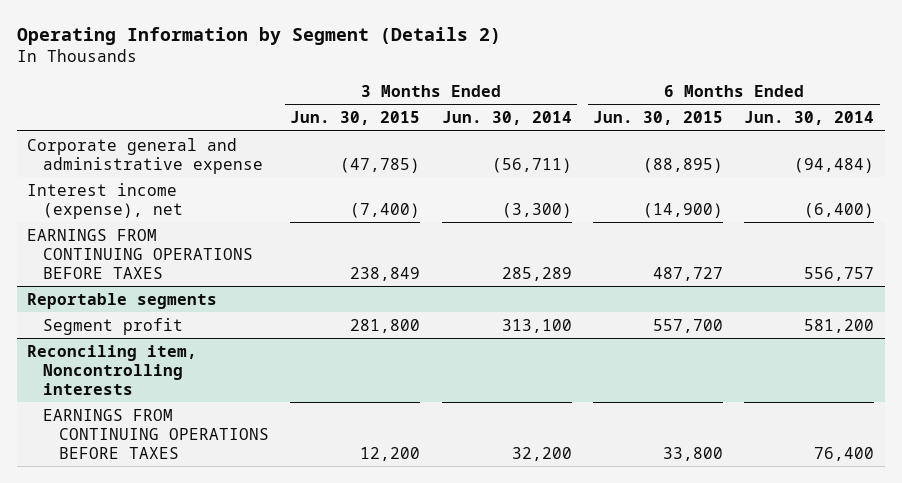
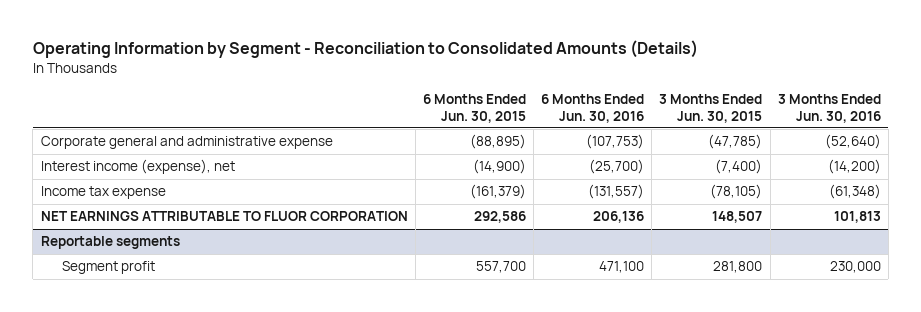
[16,27,501,46] Operating Information by Segment (Details 2) -> [32,40,698,59] Operating Information by Segment - Reconciliation to Consolidated Amounts (Details)
[441,111,572,126] Jun. 30, 2014 -> none
[744,111,875,126] Jun. 30, 2014 -> none
none -> [541,93,645,123] 6 Months Ended Jun. 30, 2016
none -> [777,93,881,123] 3 Months Ended Jun. 30, 2016
[27,228,254,279] EARNINGS FROM CONTINUING OPERATIONS BEFORE TAXES -> none
none -> [40,186,166,200] Income tax expense
none -> [40,211,408,222] NET EARNINGS ATTRIBUTABLE TO FLUOR CORPORATION
[27,344,198,395] Reconciling item, Noncontrolling interests -> none
[43,408,270,459] EARNINGS FROM CONTINUING OPERATIONS BEFORE TAXES -> none

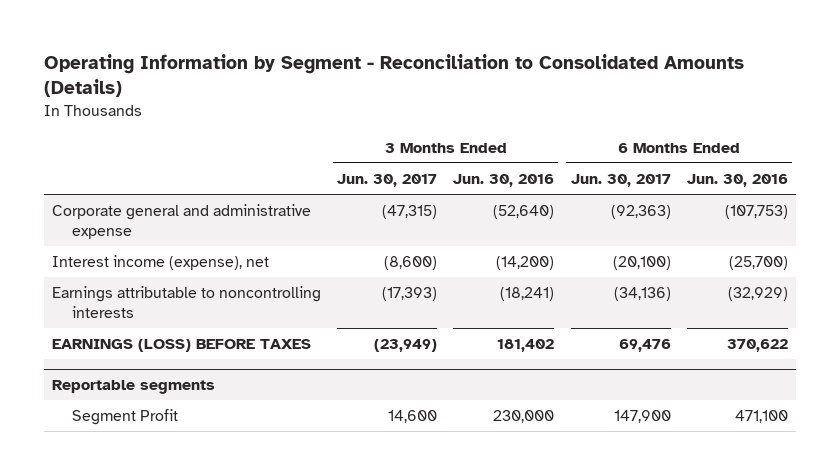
[422,93,526,123] 6 Months Ended Jun. 30, 2015 -> none
[659,93,763,123] 3 Months Ended Jun. 30, 2015 -> none
none -> [337,173,438,187] Jun. 30, 2017
none -> [570,173,671,187] Jun. 30, 2017
[40,186,166,200] Income tax expense -> none
[40,211,408,222] NET EARNINGS ATTRIBUTABLE TO FLUOR CORPORATION -> none
none -> [52,286,322,319] Earnings attributable to noncontrolling interests
none -> [52,339,312,353] EARNINGS (LOSS) BEFORE TAXES
[61,261,155,275] Segment profit -> [71,409,178,426] Segment Profit

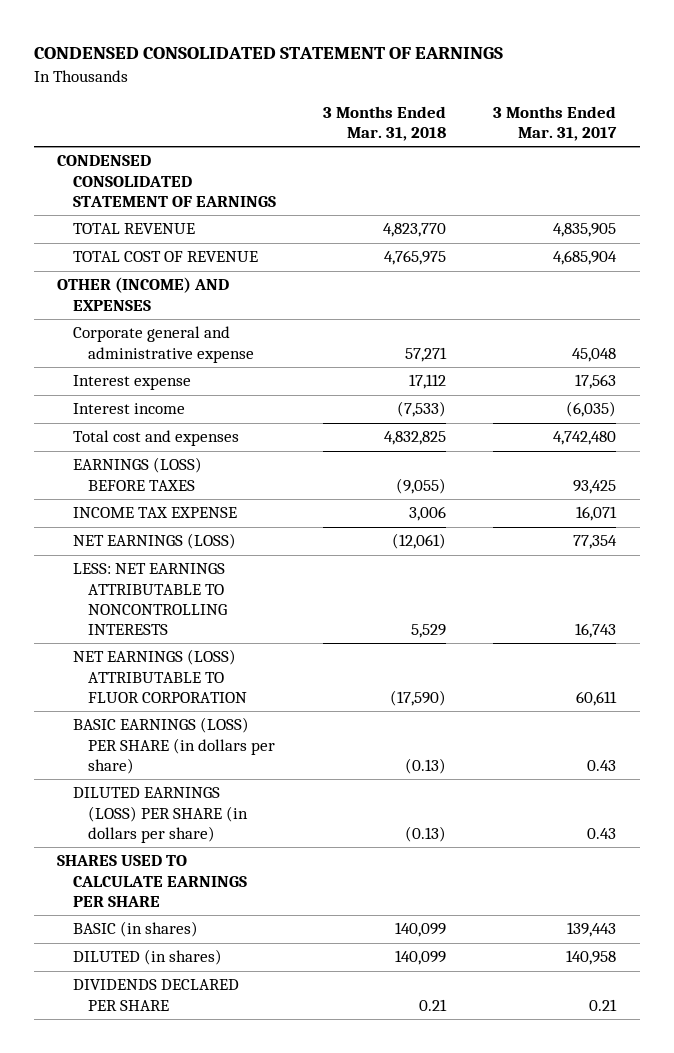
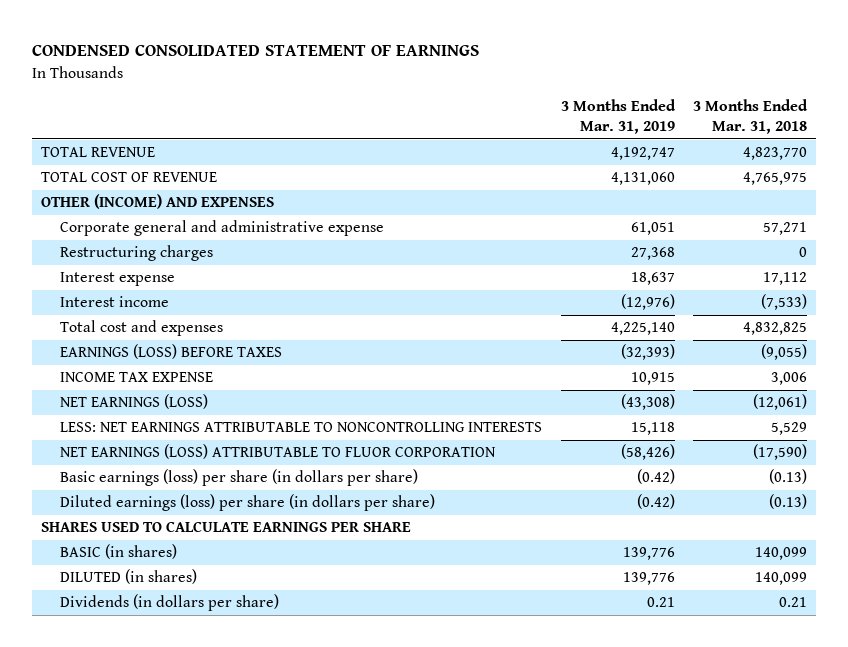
[493,105,618,141] 3 Months Ended Mar. 31, 2017 -> none
none -> [560,98,676,135] 3 Months Ended Mar. 31, 2019
[57,155,276,207] CONDENSED CONSOLIDATED STATEMENT OF EARNINGS -> none
none -> [60,245,214,262] Restructuring charges
[72,717,276,774] BASIC EARNINGS (LOSS) PER SHARE (in dollars per share) -> [60,469,419,487] Basic earnings (loss) per share (in dollars per share)
[72,787,249,843] DILUTED EARNINGS (LOSS) PER SHARE (in dollars per share) -> [60,494,436,512] Diluted earnings (loss) per share (in dollars per share)
[72,979,239,1011] DIVIDENDS DECLARED PER SHARE -> [60,594,280,612] Dividends (in dollars per share)

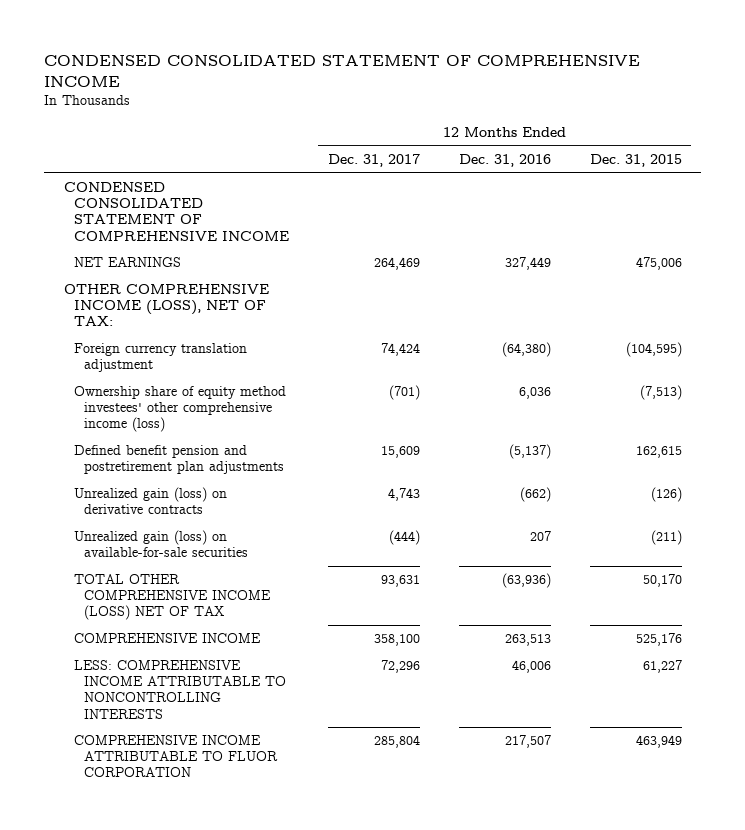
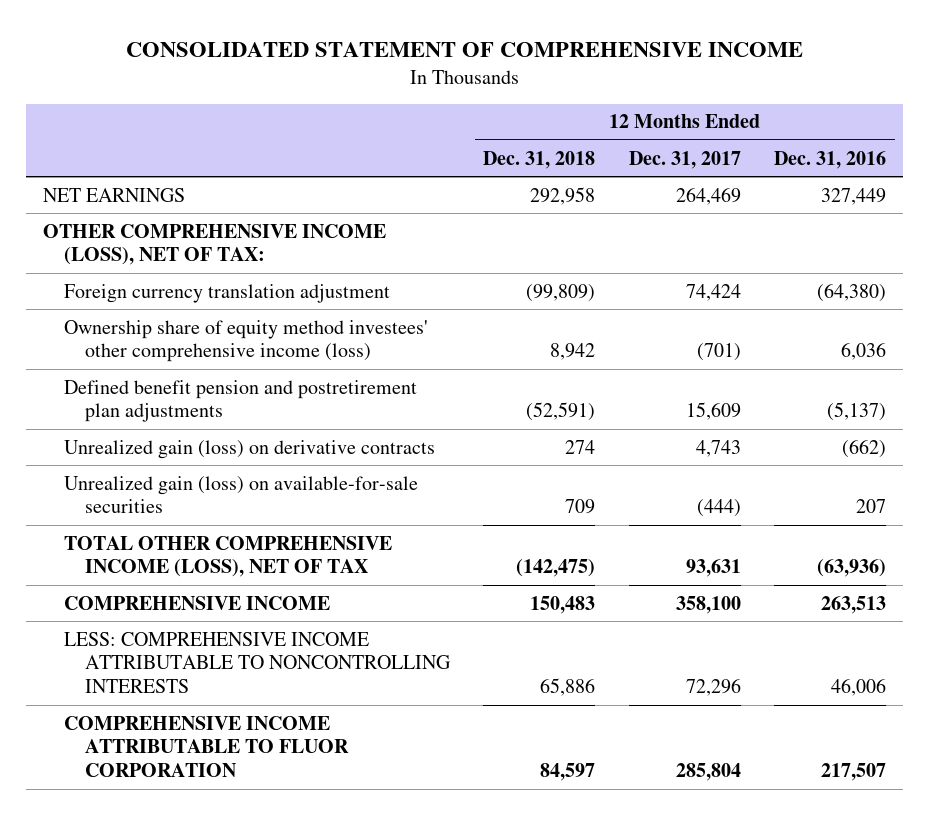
[44,54,641,87] CONDENSED CONSOLIDATED STATEMENT OF COMPREHENSIVE INCOME -> [125,42,803,58] CONSOLIDATED STATEMENT OF COMPREHENSIVE INCOME
[589,153,682,167] Dec. 31, 2015 -> none
none -> [483,150,596,169] Dec. 31, 2018
[63,182,289,241] CONDENSED CONSOLIDATED STATEMENT OF COMPREHENSIVE INCOME -> none
[73,574,271,621] TOTAL OTHER COMPREHENSIVE INCOME (LOSS) NET OF TAX -> [63,535,392,578] TOTAL OTHER COMPREHENSIVE INCOME (LOSS), NET OF TAX

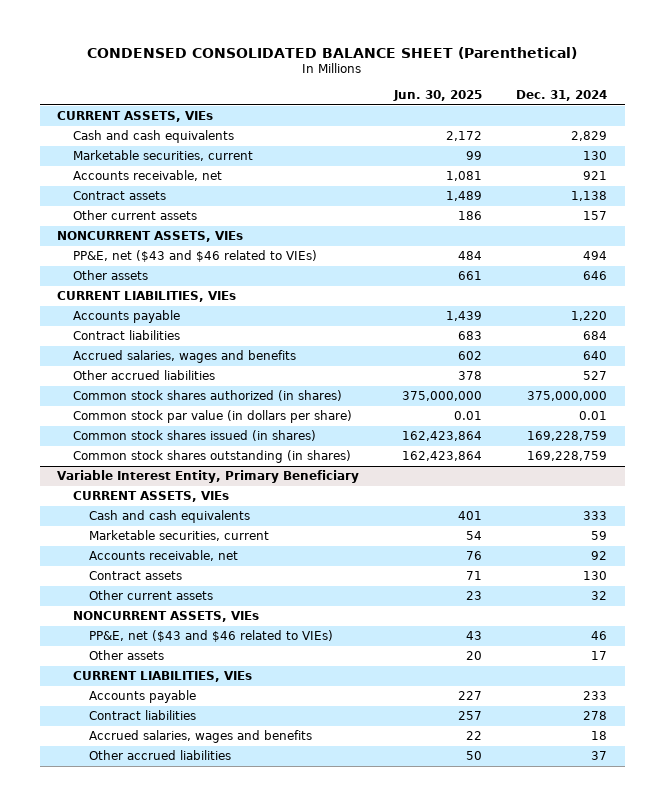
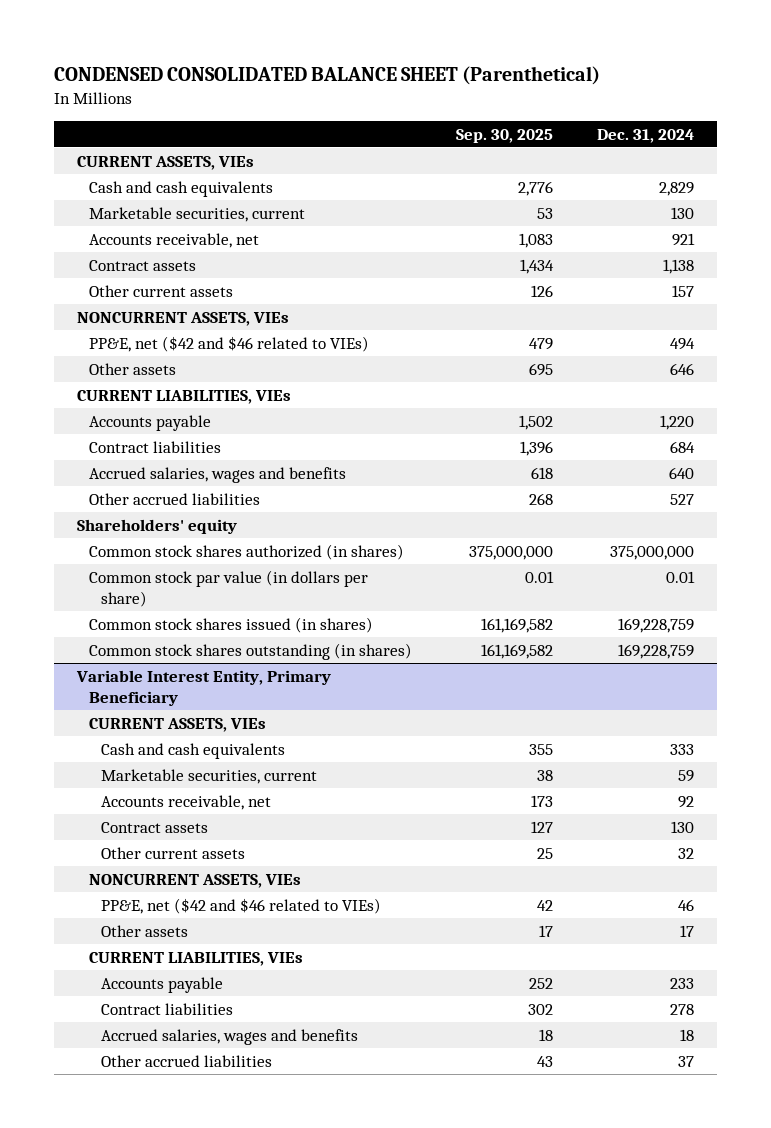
[392,90,482,102] Jun. 30, 2025 -> none
none -> [456,128,554,143] Sep. 30, 2025
[72,250,317,263] PP&E, net ($43 and $46 related to VIEs) -> [88,335,369,352] PP&E, net ($42 and $46 related to VIEs)
none -> [76,518,237,534] Shareholders' equity
[88,630,333,643] PP&E, net ($43 and $46 related to VIEs) -> [101,897,382,914] PP&E, net ($42 and $46 related to VIEs)

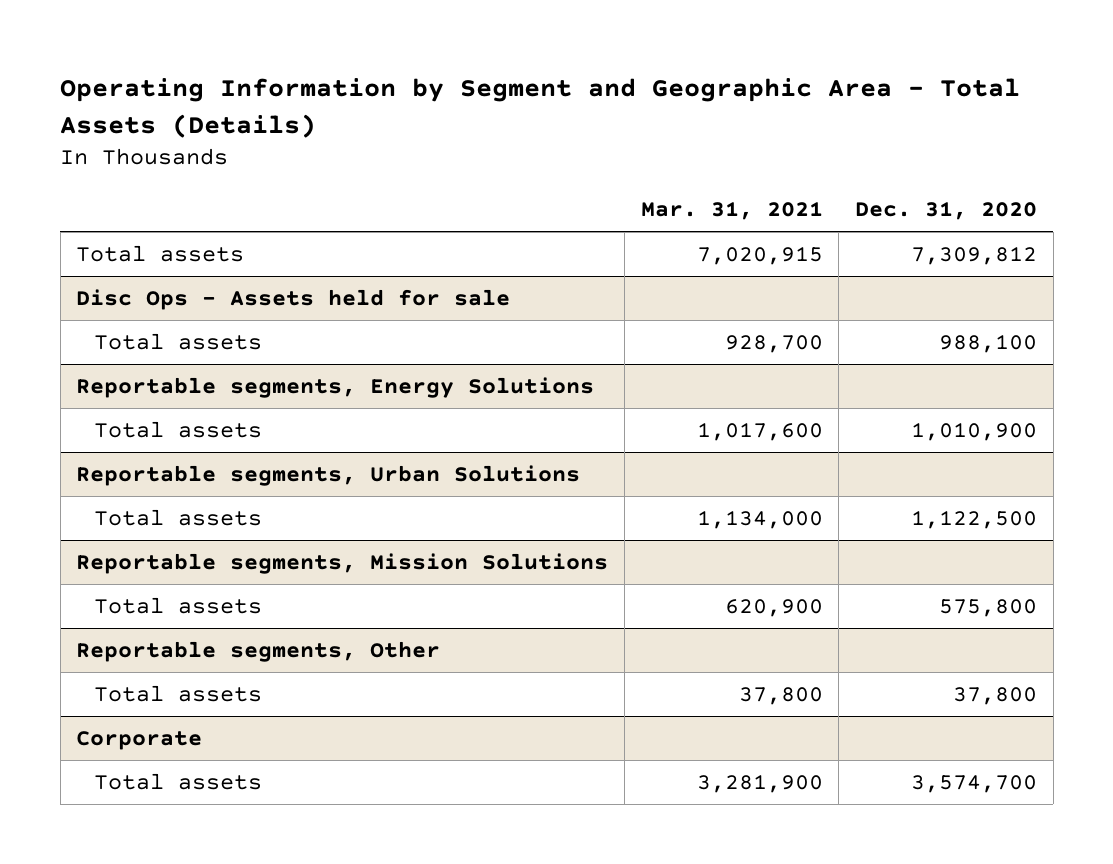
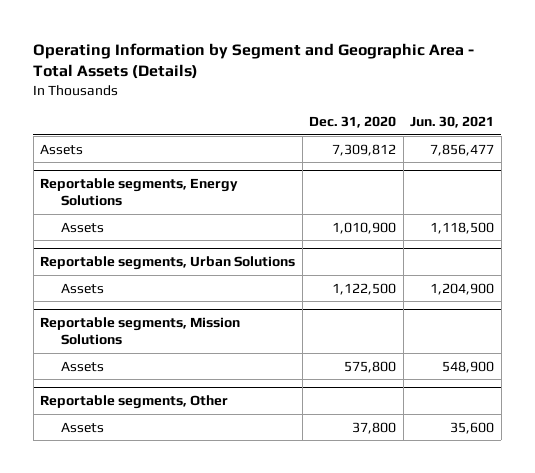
[640,201,823,221] Mar. 31, 2021 -> none
none -> [410,116,495,129] Jun. 30, 2021
[76,288,511,310] Disc Ops - Assets held for sale -> none
[93,332,262,350] Total assets -> none
[76,244,245,262] Total assets -> [40,143,84,155] Assets
[93,420,262,438] Total assets -> [61,221,105,233] Assets
[93,508,262,526] Total assets -> [61,282,105,294] Assets
[93,596,262,614] Total assets -> [61,360,105,372] Assets
[76,730,203,750] Corporate -> none
[93,772,262,790] Total assets -> none
[93,684,262,702] Total assets -> [61,421,105,433] Assets

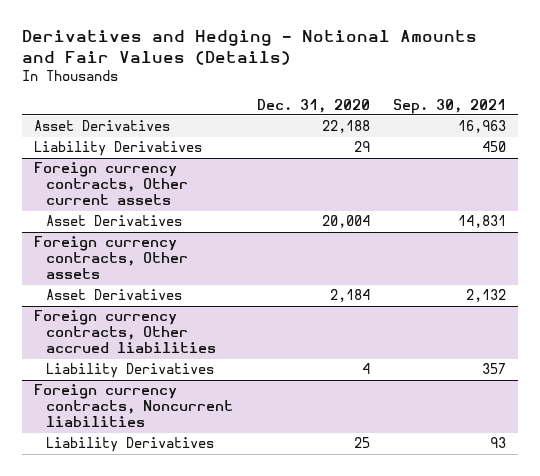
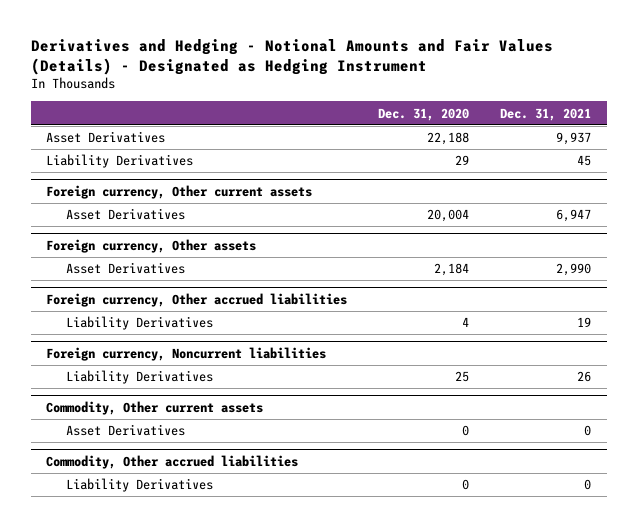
[21,30,477,66] Derivatives and Hedging - Notional Amounts and Fair Values (Details) -> [30,38,553,75] Derivatives and Hedging - Notional Amounts and Fair Values (Details) - Designated as Hedging Instrument
[393,98,507,114] Sep. 30, 2021 -> none
none -> [500,107,592,121] Dec. 31, 2021
[33,162,189,206] Foreign currency contracts, Other current assets -> [46,184,313,199] Foreign currency, Other current assets
[33,236,189,280] Foreign currency contracts, Other assets -> [46,238,257,253] Foreign currency, Other assets
[33,310,217,354] Foreign currency contracts, Other accrued liabilities -> [46,292,348,307] Foreign currency, Other accrued liabilities
[33,384,234,428] Foreign currency contracts, Noncurrent liabilities -> [46,346,327,361] Foreign currency, Noncurrent liabilities
none -> [46,400,264,415] Commodity, Other current assets
none -> [65,424,185,437] Asset Derivatives
none -> [46,454,299,469] Commodity, Other accrued liabilities
none -> [65,478,213,493] Liability Derivatives

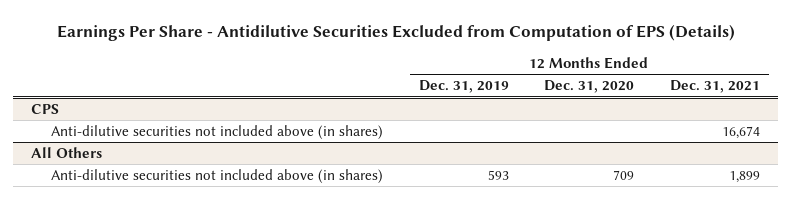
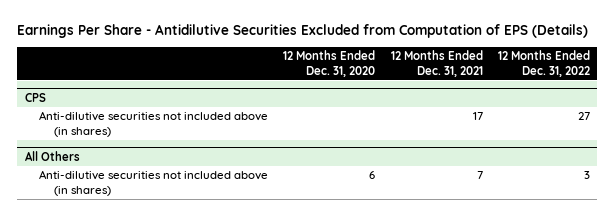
[418,80,509,94] Dec. 31, 2019 -> none
none -> [497,50,590,77] 12 Months Ended Dec. 31, 2022
[722,126,761,140] 16,674 -> [472,112,483,121] 17
[613,170,635,181] 709 -> [369,171,376,180] 6
[729,171,761,184] 1,899 -> [476,171,483,180] 7

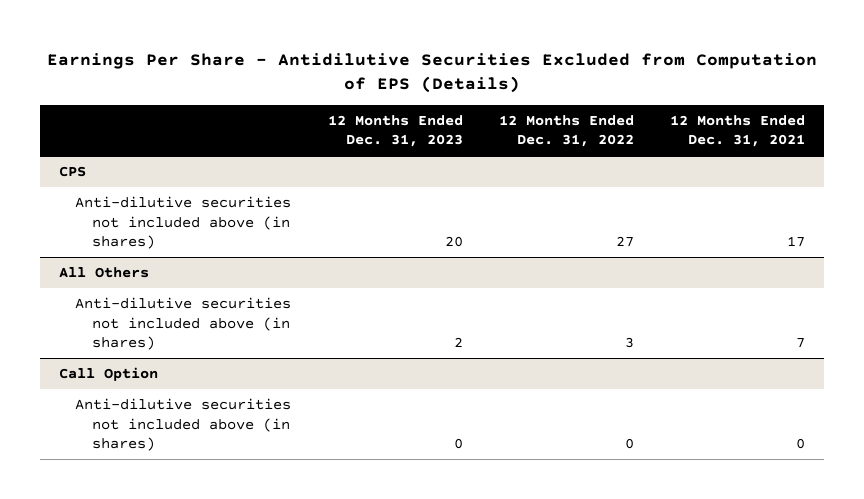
[283,50,376,77] 12 Months Ended Dec. 31, 2020 -> none
none -> [327,114,463,148] 12 Months Ended Dec. 31, 2023
none -> [58,367,158,382] Call Option
none -> [75,398,292,452] Anti-dilutive securities not included above (in shares)

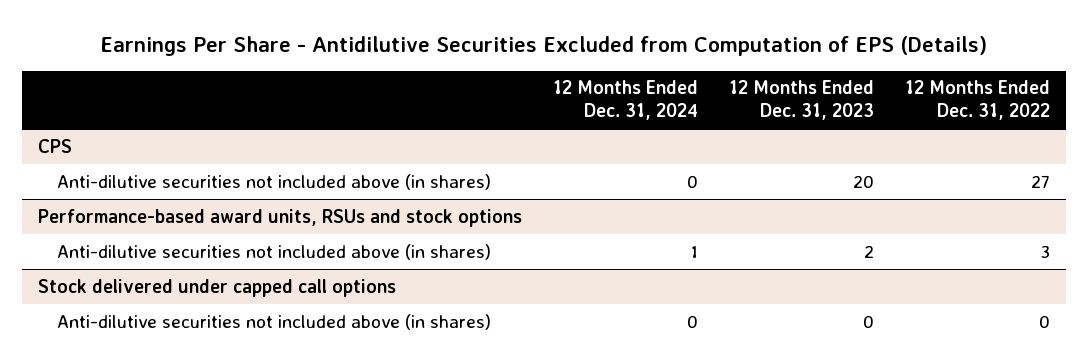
[670,114,806,148] 12 Months Ended Dec. 31, 2021 -> none
none -> [552,80,698,121] 12 Months Ended Dec. 31, 2024
[58,267,149,279] All Others -> [37,208,522,227] Performance-based award units, RSUs and stock options
[58,367,158,382] Call Option -> [37,278,396,297] Stock delivered under capped call options

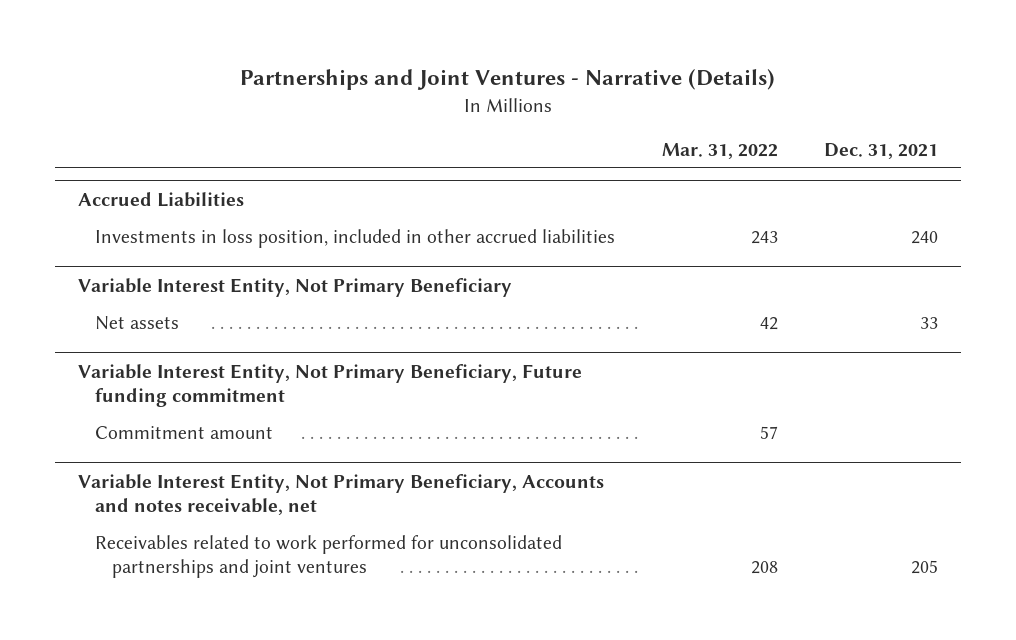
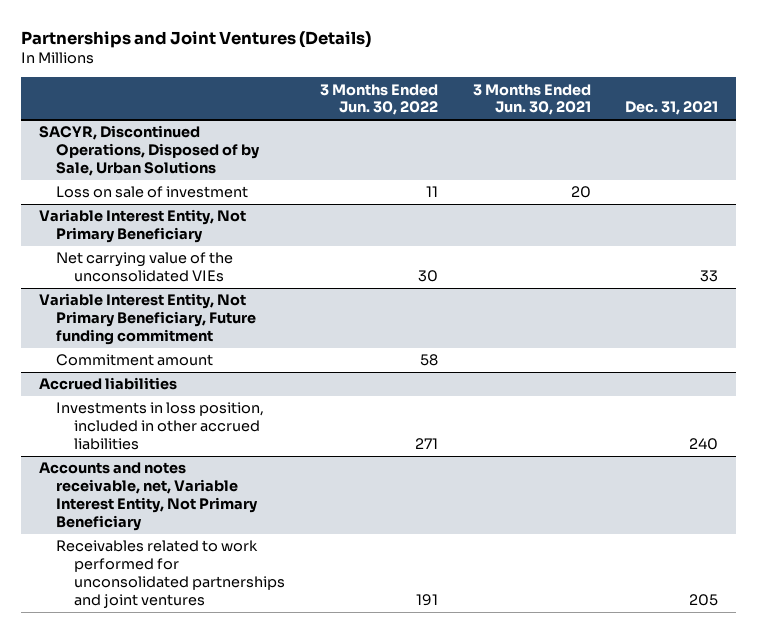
[240,69,776,91] Partnerships and Joint Ventures - Narrative (Details) -> [21,30,372,48] Partnerships and Joint Ventures (Details)
[661,143,778,160] Mar. 31, 2022 -> none
none -> [319,83,438,116] 3 Months Ended Jun. 30, 2022
none -> [472,83,591,116] 3 Months Ended Jun. 30, 2021
[78,191,245,207] Accrued Liabilities -> none
[95,228,616,248] Investments in loss position, included in other accrued liabilities -> none
none -> [38,125,261,177] SACYR, Discontinued Operations, Disposed of by Sale, Urban Solutions
none -> [56,186,249,199] Loss on sale of investment
[95,315,180,330] Net assets -> none
none -> [56,252,234,283] Net carrying value of the unconsolidated VIEs
none -> [38,377,177,391] Accrued liabilities
none -> [56,402,265,451] Investments in loss position, included in other accrued liabilities
[78,473,605,515] Variable Interest Entity, Not Primary Beneficiary, Accounts and notes receivable, net -> [38,462,259,531] Accounts and notes receivable, net, Variable Interest Entity, Not Primary Beneficiary

